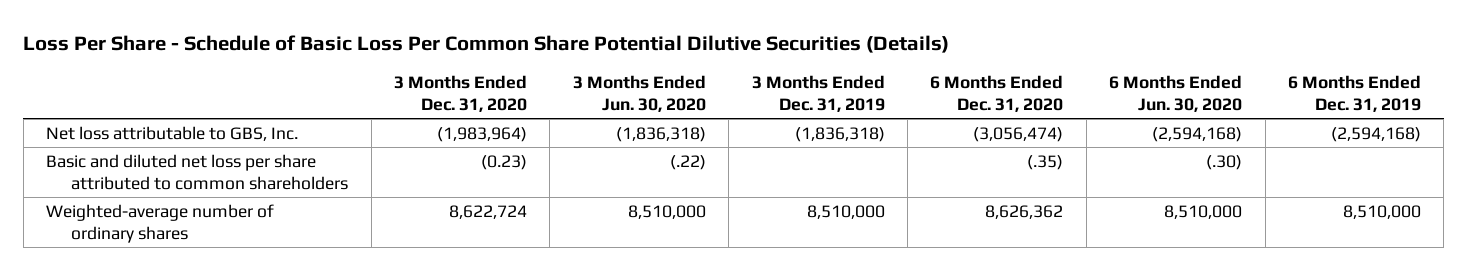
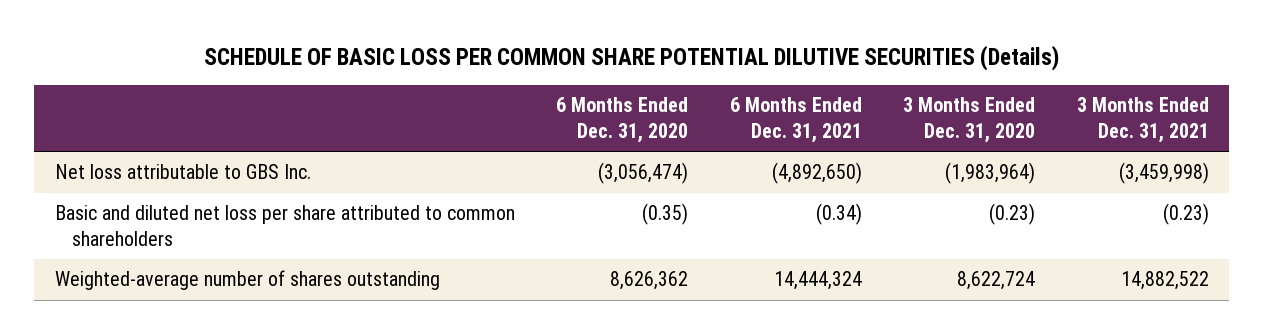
[23,35,950,54] Loss Per Share - Schedule of Basic Loss Per Common Share Potential Dilutive Securities (Details) -> [203,44,1059,71] SCHEDULE OF BASIC LOSS PER COMMON SHARE POTENTIAL DILUTIVE SECURITIES (Details)
[572,74,706,112] 3 Months Ended Jun. 30, 2020 -> none
[751,74,885,112] 3 Months Ended Dec. 31, 2019 -> none
[1109,74,1243,112] 6 Months Ended Jun. 30, 2020 -> none
[1288,74,1422,112] 6 Months Ended Dec. 31, 2019 -> none
none -> [729,97,862,143] 6 Months Ended Dec. 31, 2021
none -> [1076,97,1209,143] 3 Months Ended Dec. 31, 2021
[45,125,298,141] Net loss attributable to GBS, Inc. -> [54,164,311,180] Net loss attributable to GBS Inc.
[1027,154,1064,170] (.35) -> [642,203,689,226] (0.35)
[45,203,274,243] Weighted-average number of ordinary shares -> [54,270,440,291] Weighted-average number of shares outstanding

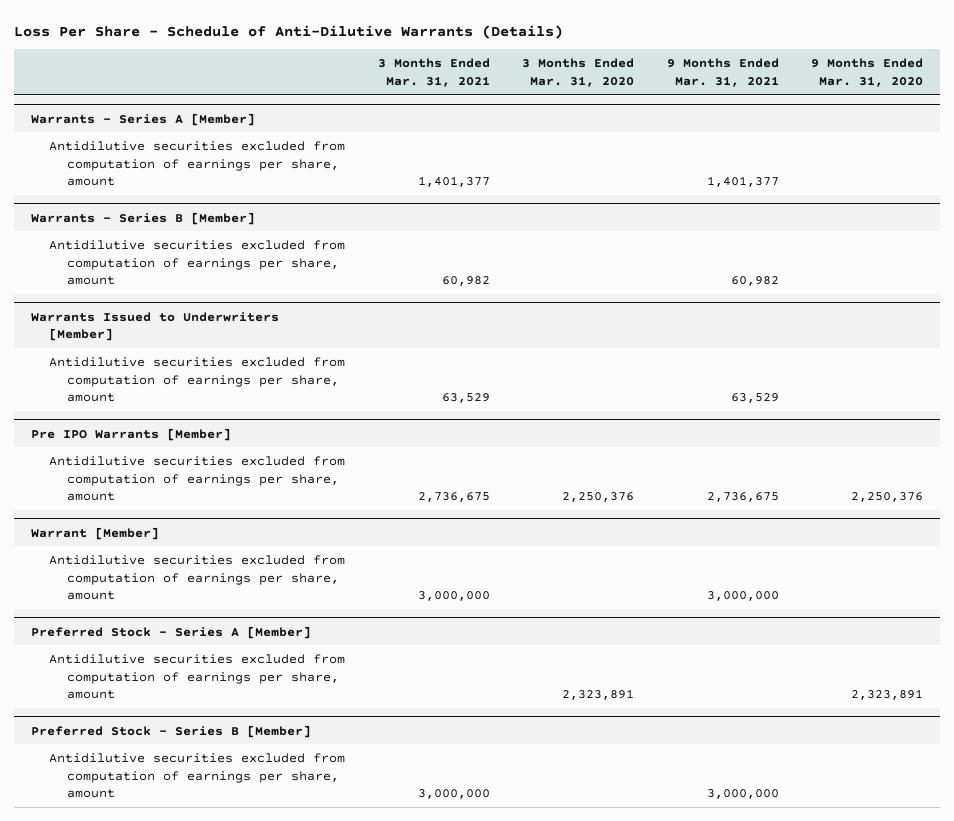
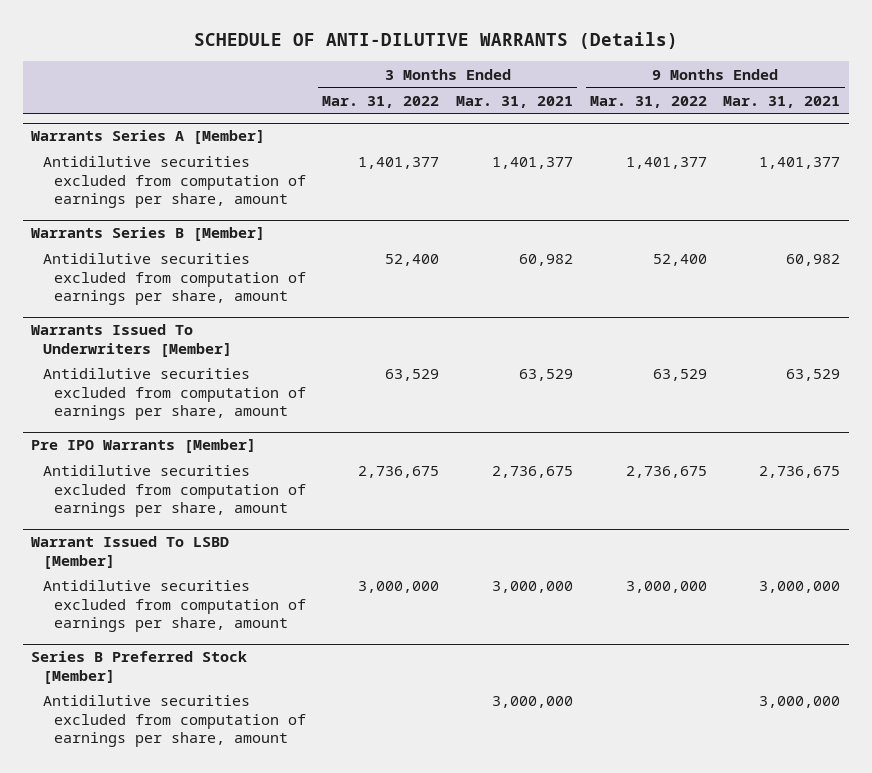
[14,24,564,39] Loss Per Share - Schedule of Anti-Dilutive Warrants (Details) -> [193,32,678,50] SCHEDULE OF ANTI-DILUTIVE WARRANTS (Details)
[522,58,635,87] 3 Months Ended Mar. 31, 2020 -> none
[811,58,924,87] 9 Months Ended Mar. 31, 2020 -> none
none -> [322,95,440,108] Mar. 31, 2022
none -> [589,95,707,108] Mar. 31, 2022
[30,112,255,126] Warrants - Series A [Member] -> [31,130,266,145] Warrants Series A [Member]
[30,211,255,225] Warrants - Series B [Member] -> [31,227,266,242] Warrants Series B [Member]
[30,311,279,342] Warrants Issued to Underwriters [Member] -> [31,324,232,357] Warrants Issued To Underwriters [Member]
[30,526,159,540] Warrant [Member] -> none
none -> [31,536,230,569] Warrant Issued To LSBD [Member]
[30,625,311,639] Preferred Stock - Series A [Member] -> none
[48,653,345,700] Antidilutive securities excluded from computation of earnings per share, amount -> none
[30,724,311,738] Preferred Stock - Series B [Member] -> [31,651,248,684] Series B Preferred Stock [Member]

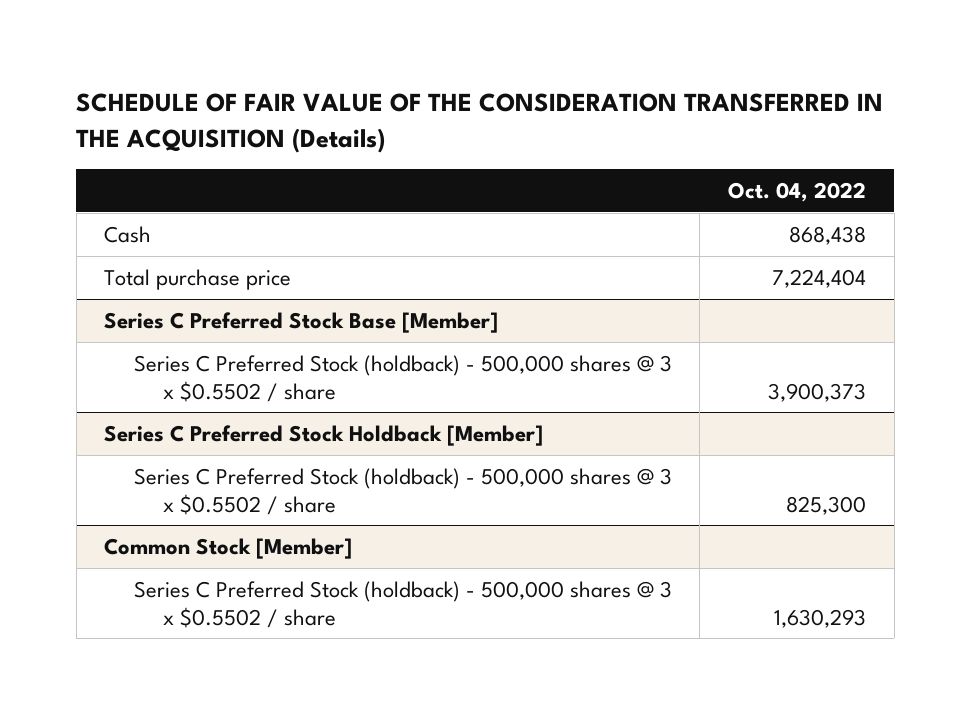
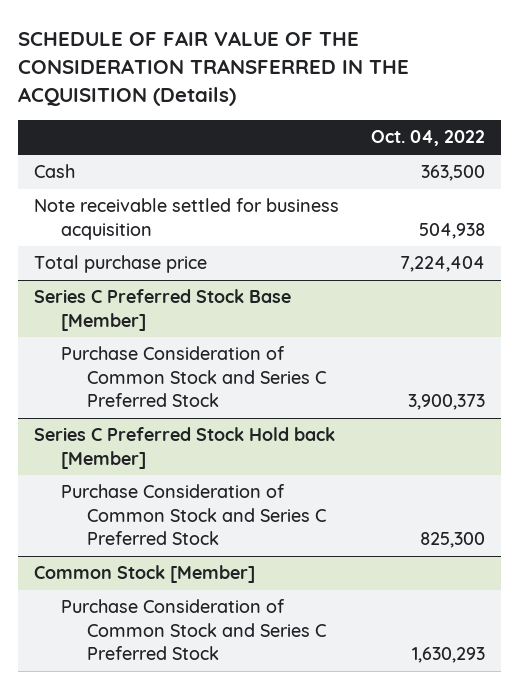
[788,225,866,245] 868,438 -> [421,165,486,182] 363,500
none -> [34,198,340,240] Note receivable settled for business acquisition
[133,354,672,402] Series C Preferred Stock (holdback) - 500,000 shares @ 3 x $0.5502 / share -> [60,346,326,407] Purchase Consideration of Common Stock and Series C Preferred Stock
[104,424,544,446] Series C Preferred Stock Holdback [Member] -> [34,427,336,469] Series C Preferred Stock Hold back [Member]
[133,467,672,515] Series C Preferred Stock (holdback) - 500,000 shares @ 3 x $0.5502 / share -> [60,484,326,545] Purchase Consideration of Common Stock and Series C Preferred Stock
[133,580,672,628] Series C Preferred Stock (holdback) - 500,000 shares @ 3 x $0.5502 / share -> [60,599,326,660] Purchase Consideration of Common Stock and Series C Preferred Stock

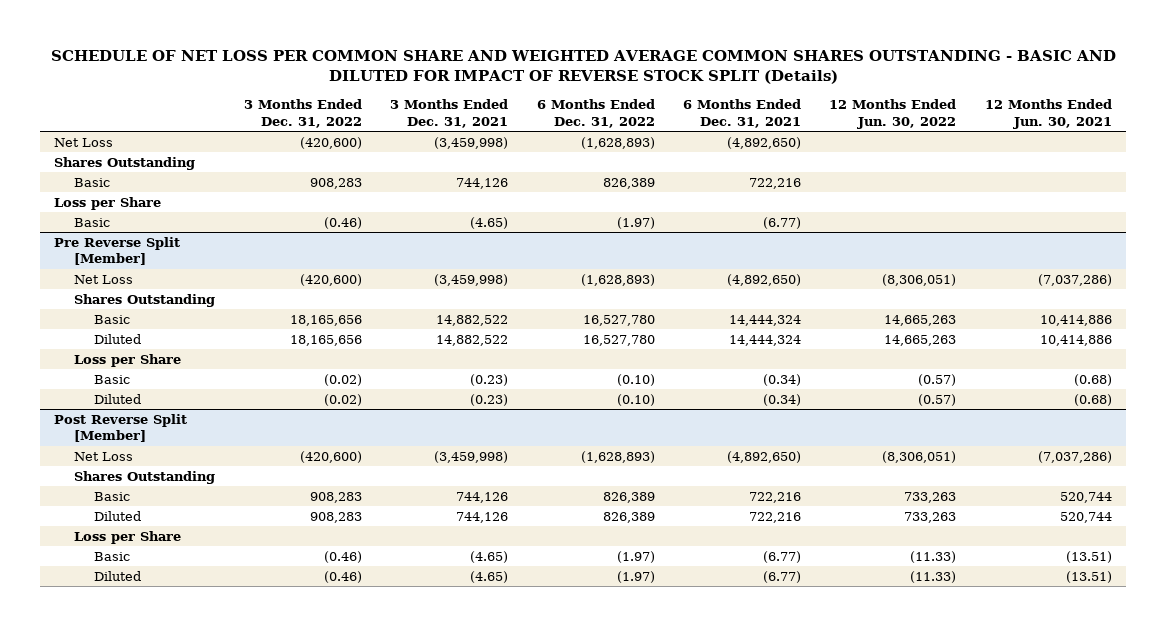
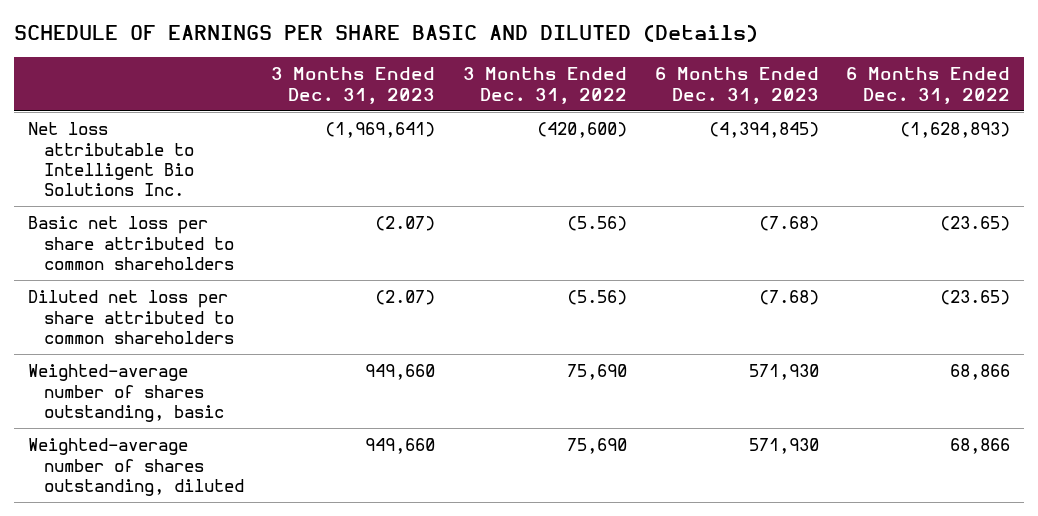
[51,49,1117,85] SCHEDULE OF NET LOSS PER COMMON SHARE AND WEIGHTED AVERAGE COMMON SHARES OUTSTANDING - BASIC AND DILUTED FOR IMPACT OF REVERSE STOCK SPLIT (Details) -> [13,25,758,43] SCHEDULE OF EARNINGS PER SHARE BASIC AND DILUTED (Details)
[390,99,509,128] 3 Months Ended Dec. 31, 2021 -> none
[683,99,802,128] 6 Months Ended Dec. 31, 2021 -> none
[829,99,957,129] 12 Months Ended Jun. 30, 2022 -> none
[984,99,1112,129] 12 Months Ended Jun. 30, 2021 -> none
none -> [271,67,436,104] 3 Months Ended Dec. 31, 2023
none -> [654,67,819,104] 6 Months Ended Dec. 31, 2023
[54,157,196,171] Shares Outstanding -> none
[74,178,111,188] Basic -> none
[54,197,162,211] Loss per Share -> none
[74,218,111,228] Basic -> none
[54,237,181,266] Pre Reverse Split [Member] -> none
[74,275,134,285] Net Loss -> none
[74,294,216,308] Shares Outstanding -> none
[94,315,131,325] Basic -> none
[94,334,142,345] Diluted -> none
[74,354,182,368] Loss per Share -> none
[94,375,131,385] Basic -> none
[94,394,142,405] Diluted -> none
[54,414,188,443] Post Reverse Split [Member] -> none
[74,452,134,462] Net Loss -> none
[74,471,216,485] Shares Outstanding -> none
[94,492,131,502] Basic -> none
[94,511,142,522] Diluted -> none
[74,531,182,545] Loss per Share -> none
[94,552,131,562] Basic -> none
[94,571,142,582] Diluted -> none
[54,138,114,148] Net Loss -> [27,122,194,197] Net loss attributable to Intelligent Bio Solutions Inc.
none -> [27,216,234,270] Basic net loss per share attributed to common shareholders
none -> [27,290,234,344] Diluted net loss per share attributed to common shareholders
none -> [27,364,224,422] Weighted-average number of shares outstanding, basic
none -> [27,438,244,496] Weighted-average number of shares outstanding, diluted

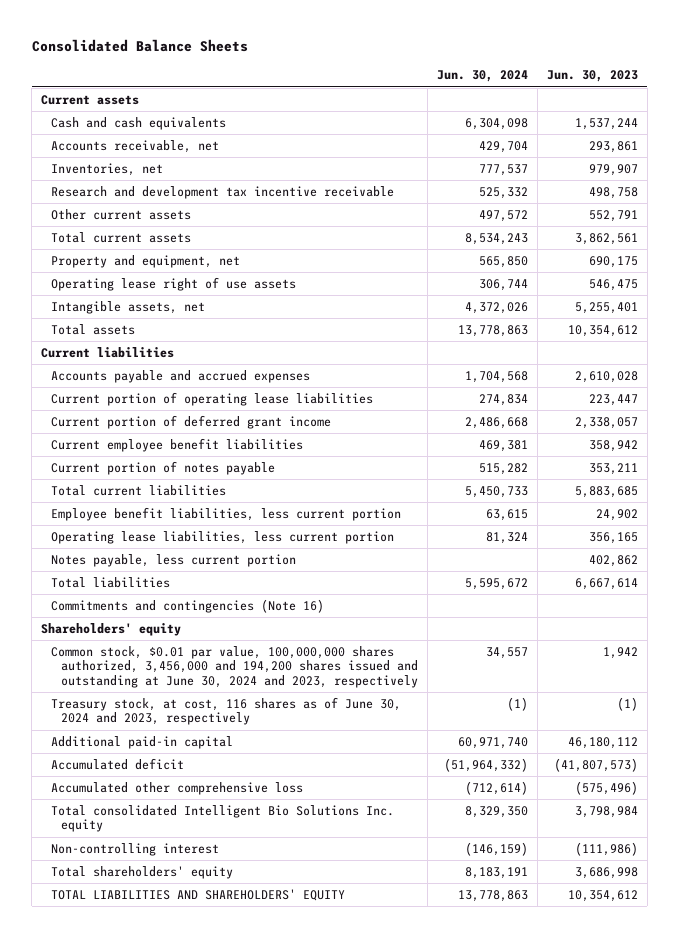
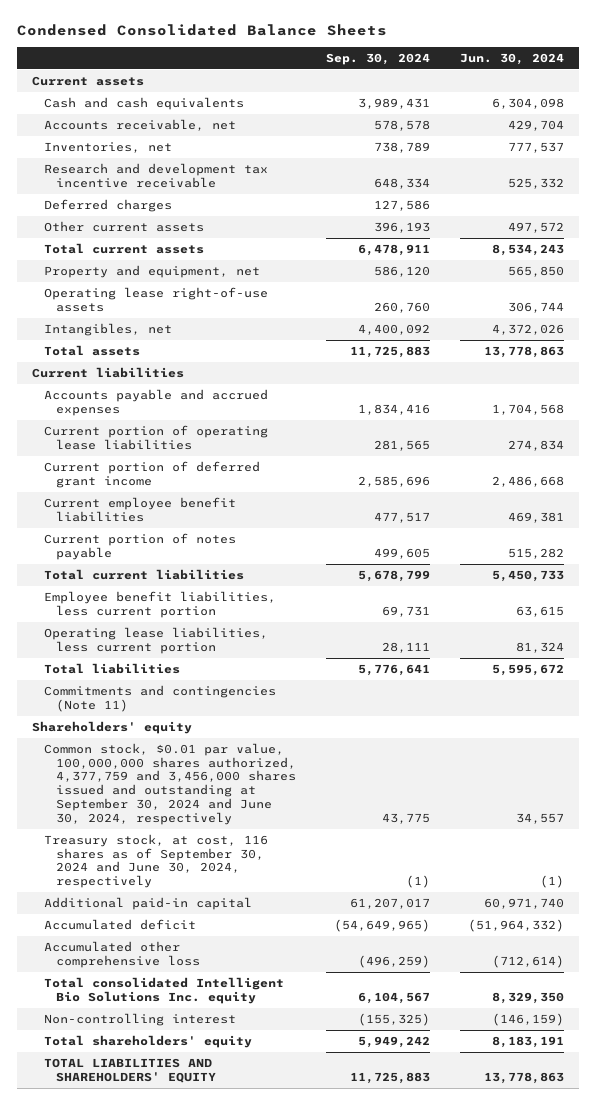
[31,38,248,52] Consolidated Balance Sheets -> [17,24,388,37] Condensed Consolidated Balance Sheets
[546,70,638,83] Jun. 30, 2023 -> none
none -> [326,52,431,65] Sep. 30, 2024
none -> [44,198,173,212] Deferred charges
[50,277,296,292] Operating lease right of use assets -> [44,286,269,312] Operating lease right-of-use assets
[50,301,205,315] Intangible assets, net -> [44,322,173,336] Intangibles, net
[50,554,296,568] Notes payable, less current portion -> none
[50,599,324,614] Commitments and contingencies (Note 16) -> [44,684,277,712] Commitments and contingencies (Note 11)
[50,646,418,688] Common stock, $0.01 par value, 100,000,000 shares authorized, 3,456,000 and 194,200 shares issued and outstanding at June 30, 2024 and 2023, respectively -> [44,742,297,825] Common stock, $0.01 par value, 100,000,000 shares authorized, 4,377,759 and 3,456,000 shares issued and outstanding at September 30, 2024 and June 30, 2024, respectively
[50,697,401,726] Treasury stock, at cost, 116 shares as of June 30, 2024 and 2023, respectively -> [44,833,269,889] Treasury stock, at cost, 116 shares as of September 30, 2024 and June 30, 2024, respectively

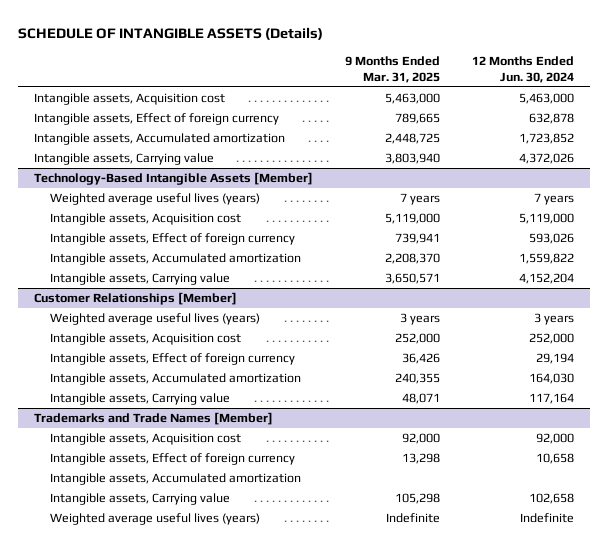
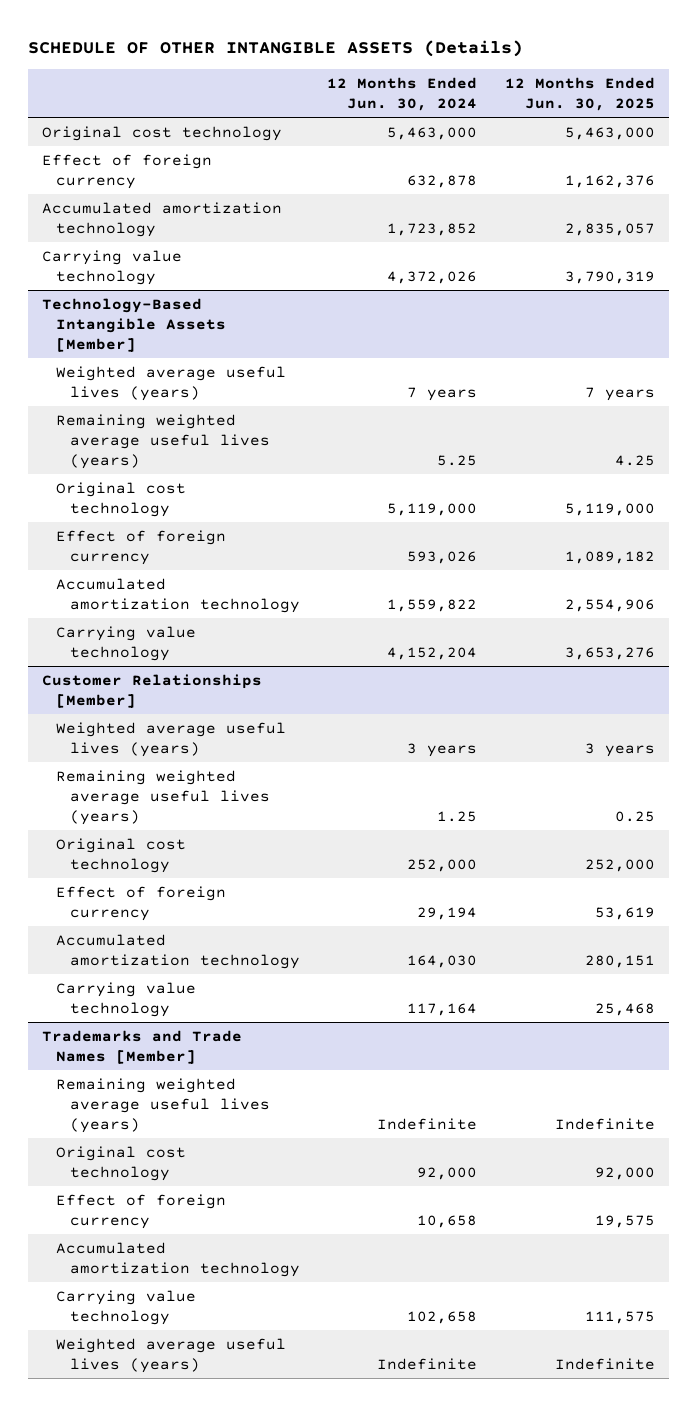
[18,27,324,41] SCHEDULE OF INTANGIBLE ASSETS (Details) -> [27,39,523,57] SCHEDULE OF OTHER INTANGIBLE ASSETS (Details)
[345,55,441,83] 9 Months Ended Mar. 31, 2025 -> none
none -> [504,76,655,112] 12 Months Ended Jun. 30, 2025
[34,92,226,105] Intangible assets, Acquisition cost -> [41,125,282,141] Original cost technology
[34,112,280,125] Intangible assets, Effect of foreign currency -> [41,153,212,189] Effect of foreign currency
[34,132,286,145] Intangible assets, Accumulated amortization -> [41,201,282,237] Accumulated amortization technology
[34,152,215,165] Intangible assets, Carrying value -> [41,249,182,285] Carrying value technology
none -> [55,413,270,470] Remaining weighted average useful lives (years)
[50,212,242,225] Intangible assets, Acquisition cost -> [55,481,186,517] Original cost technology
[50,232,296,245] Intangible assets, Effect of foreign currency -> [55,529,226,565] Effect of foreign currency
[50,252,302,265] Intangible assets, Accumulated amortization -> [55,577,300,613] Accumulated amortization technology
[50,272,231,285] Intangible assets, Carrying value -> [55,625,196,661] Carrying value technology
none -> [55,769,270,826] Remaining weighted average useful lives (years)
[50,332,242,345] Intangible assets, Acquisition cost -> [55,837,186,873] Original cost technology
[50,352,296,365] Intangible assets, Effect of foreign currency -> [55,885,226,921] Effect of foreign currency
[50,372,302,385] Intangible assets, Accumulated amortization -> [55,933,300,969] Accumulated amortization technology
[50,392,231,405] Intangible assets, Carrying value -> [55,981,196,1017] Carrying value technology
none -> [55,1077,270,1134] Remaining weighted average useful lives (years)
[50,432,242,445] Intangible assets, Acquisition cost -> [55,1145,186,1181] Original cost technology
[50,452,296,465] Intangible assets, Effect of foreign currency -> [55,1193,226,1229] Effect of foreign currency
[50,472,302,485] Intangible assets, Accumulated amortization -> [55,1241,300,1277] Accumulated amortization technology
[50,492,231,505] Intangible assets, Carrying value -> [55,1289,196,1325] Carrying value technology

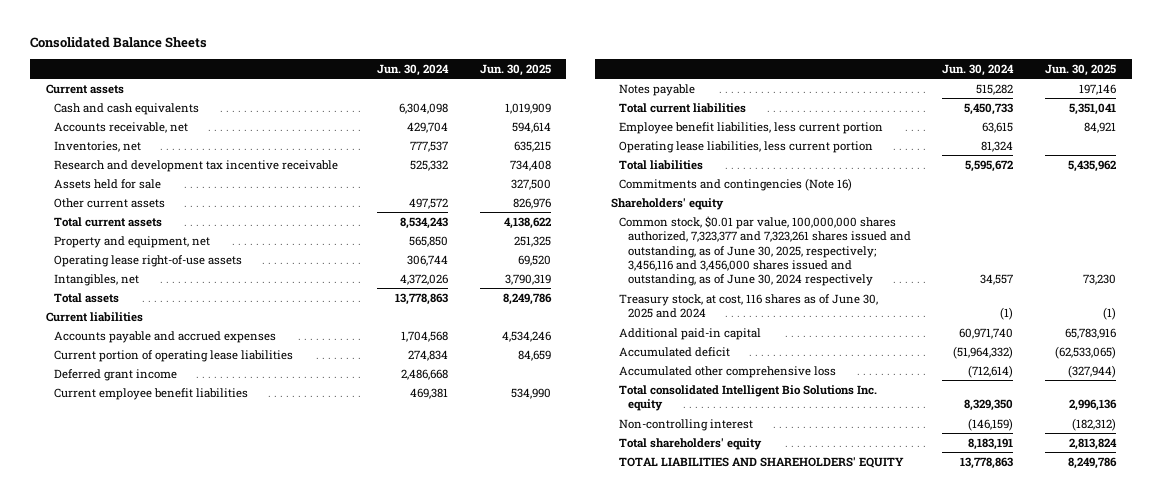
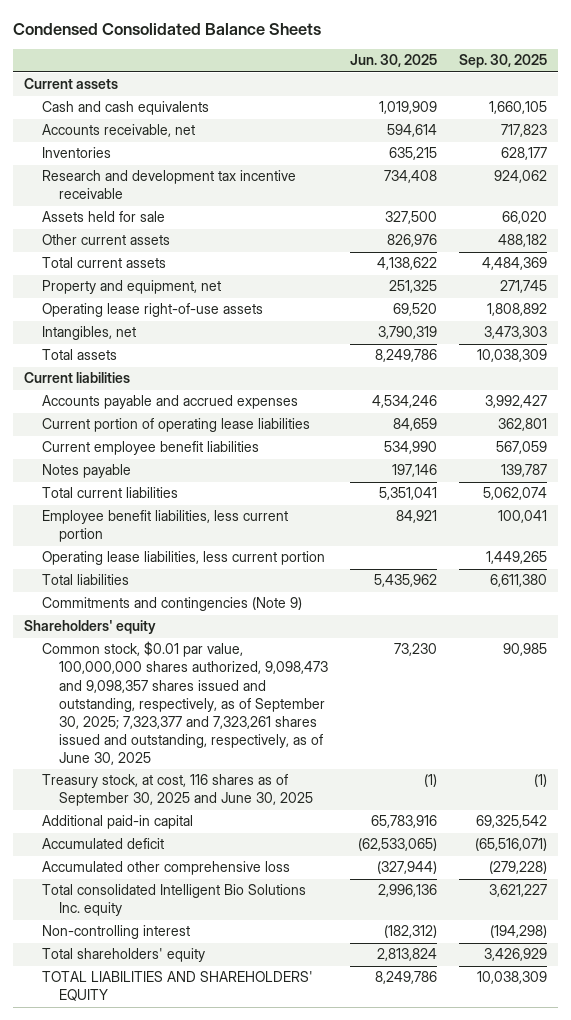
[29,37,207,49] Consolidated Balance Sheets -> [12,22,321,35] Condensed Consolidated Balance Sheets
[377,63,450,76] Jun. 30, 2024 -> none
none -> [459,54,548,69] Sep. 30, 2025
[54,140,142,152] Inventories, net -> [41,147,111,159] Inventories
[54,368,178,381] Deferred grant income -> none
[619,177,853,191] Commitments and contingencies (Note 16) -> [41,597,302,612] Commitments and contingencies (Note 9)
[619,215,911,287] Common stock, $0.01 par value, 100,000,000 shares authorized, 7,323,377 and 7,323,261 shares issued and outstanding, as of June 30, 2025, respectively; 3,456,116 and 3,456,000 shares issued and outstanding, as of June 30, 2024 respectively -> [41,641,329,765] Common stock, $0.01 par value, 100,000,000 shares authorized, 9,098,473 and 9,098,357 shares issued and outstanding, respectively, as of September 30, 2025; 7,323,377 and 7,323,261 shares issued and outstanding, respectively, as of June 30, 2025
[619,293,879,319] Treasury stock, at cost, 116 shares as of June 30, 2025 and 2024 -> [41,774,314,807] Treasury stock, at cost, 116 shares as of September 30, 2025 and June 30, 2025

